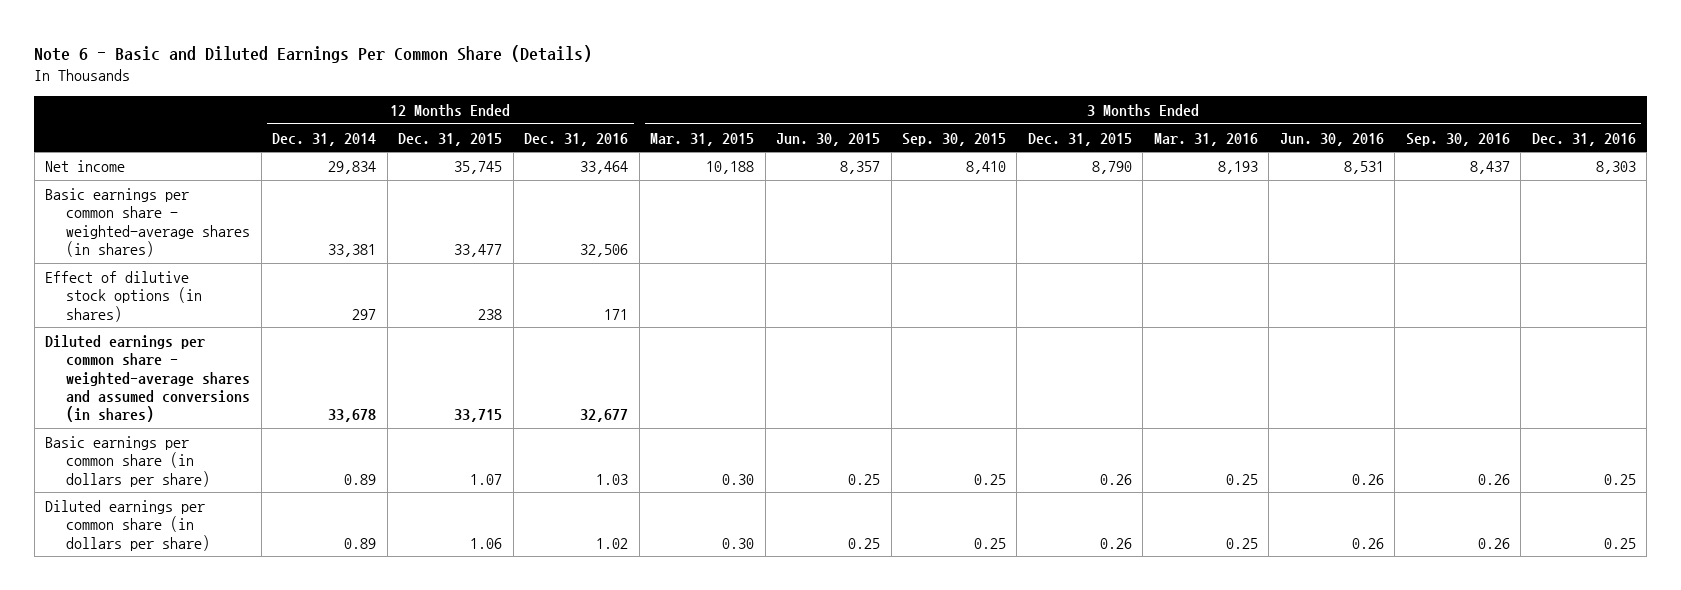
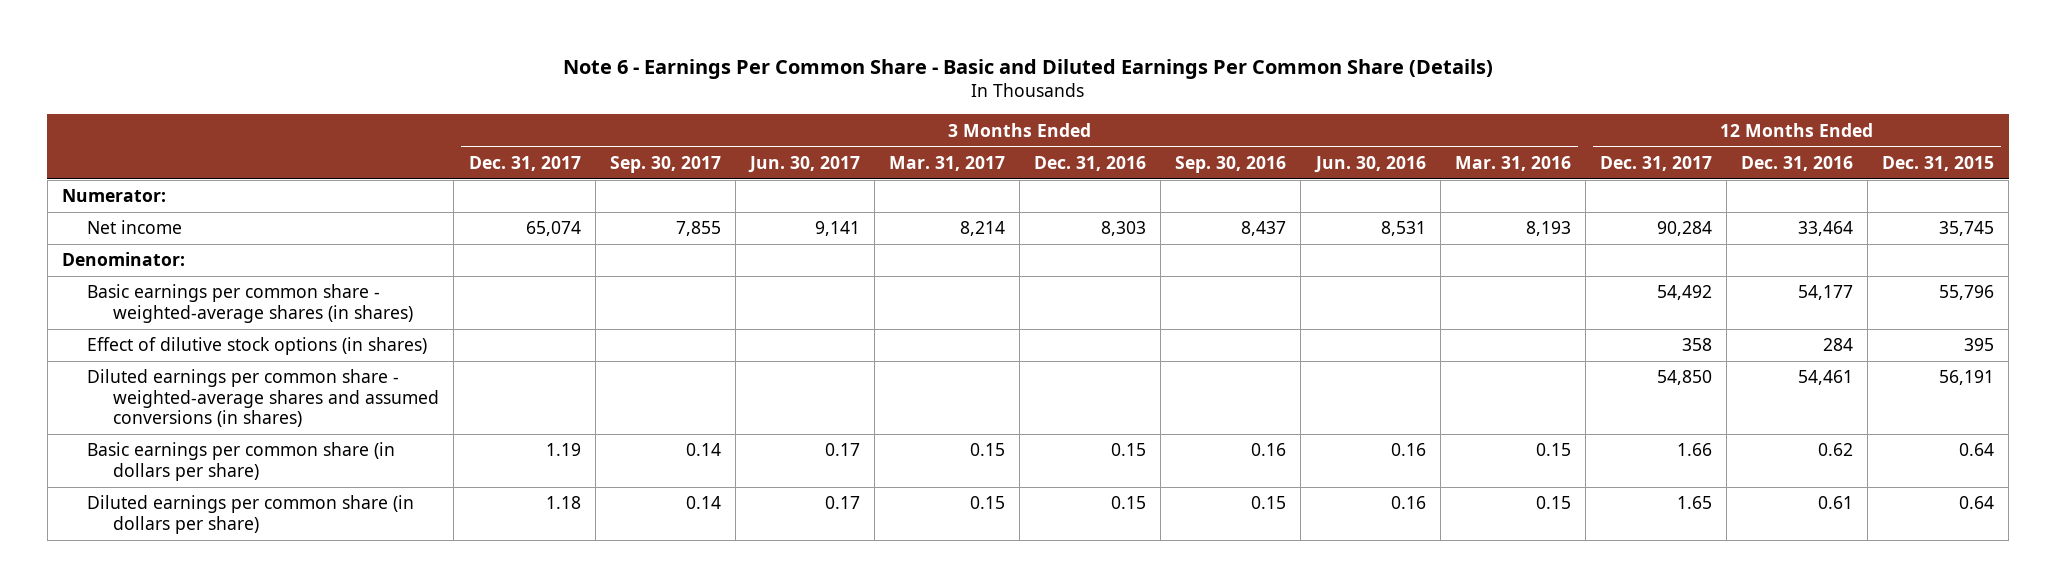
[34,44,593,63] Note 6 - Basic and Diluted Earnings Per Common Share (Details) -> [562,58,1493,79] Note 6 - Earnings Per Common Share - Basic and Diluted Earnings Per Common Share (Details)
[272,132,377,146] Dec. 31, 2014 -> none
[650,132,755,146] Mar. 31, 2015 -> none
[776,132,881,146] Jun. 30, 2015 -> none
[901,132,1006,146] Sep. 30, 2015 -> none
[1027,132,1132,146] Dec. 31, 2015 -> none
none -> [468,155,581,171] Dec. 31, 2017
none -> [609,155,721,173] Sep. 30, 2017
none -> [747,155,860,173] Jun. 30, 2017
none -> [889,155,1006,171] Mar. 31, 2017
none -> [1599,155,1712,171] Dec. 31, 2017
none -> [61,189,166,203] Numerator:
none -> [61,252,185,267] Denominator:
[454,243,503,257] 33,477 -> [1939,285,1995,301] 55,796
[580,243,629,257] 32,506 -> [1798,285,1854,301] 54,177
[478,308,503,320] 238 -> [1964,338,1995,352] 395
[604,308,629,320] 171 -> [1823,338,1854,352] 284
[454,409,503,423] 33,715 -> [1939,370,1995,386] 56,191
[580,409,629,423] 32,677 -> [1798,370,1854,386] 54,461
[470,473,503,485] 1.07 -> [1959,443,1995,457] 0.64
[596,473,629,485] 1.03 -> [1818,443,1854,457] 0.62
[1225,473,1258,485] 0.25 -> [1535,443,1571,457] 0.15
[1351,473,1384,485] 0.26 -> [1390,443,1426,457] 0.16
[1477,473,1510,485] 0.26 -> [1251,443,1287,457] 0.16
[1603,473,1636,485] 0.25 -> [1111,443,1147,457] 0.15
[470,537,503,549] 1.06 -> [1959,496,1995,510] 0.64
[596,537,629,549] 1.02 -> [1818,496,1854,510] 0.61
[1225,537,1258,549] 0.25 -> [1535,496,1571,510] 0.15
[1351,537,1384,549] 0.26 -> [1390,496,1426,510] 0.16
[1477,537,1510,549] 0.26 -> [1251,496,1287,510] 0.15
[1603,537,1636,549] 0.25 -> [1111,496,1147,510] 0.15

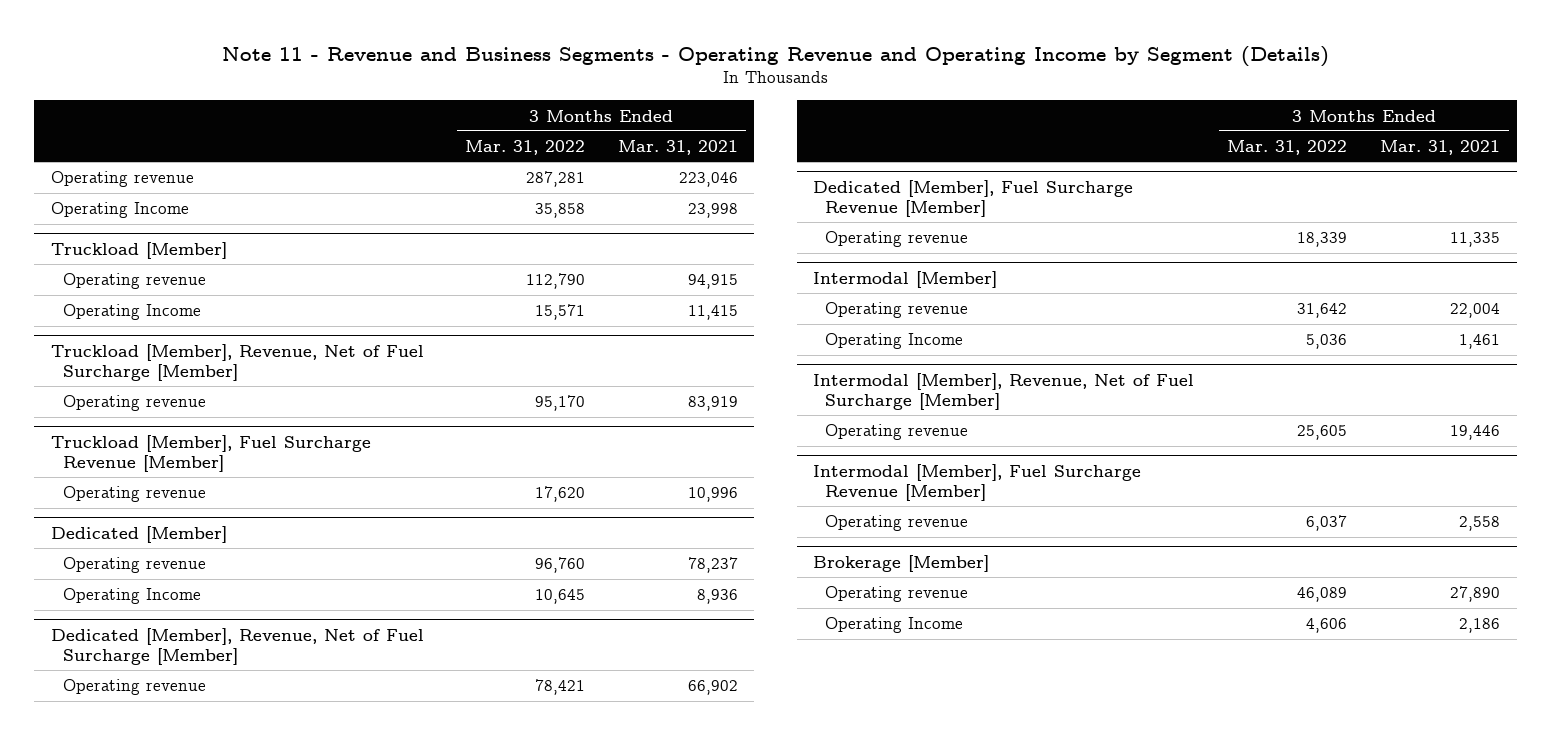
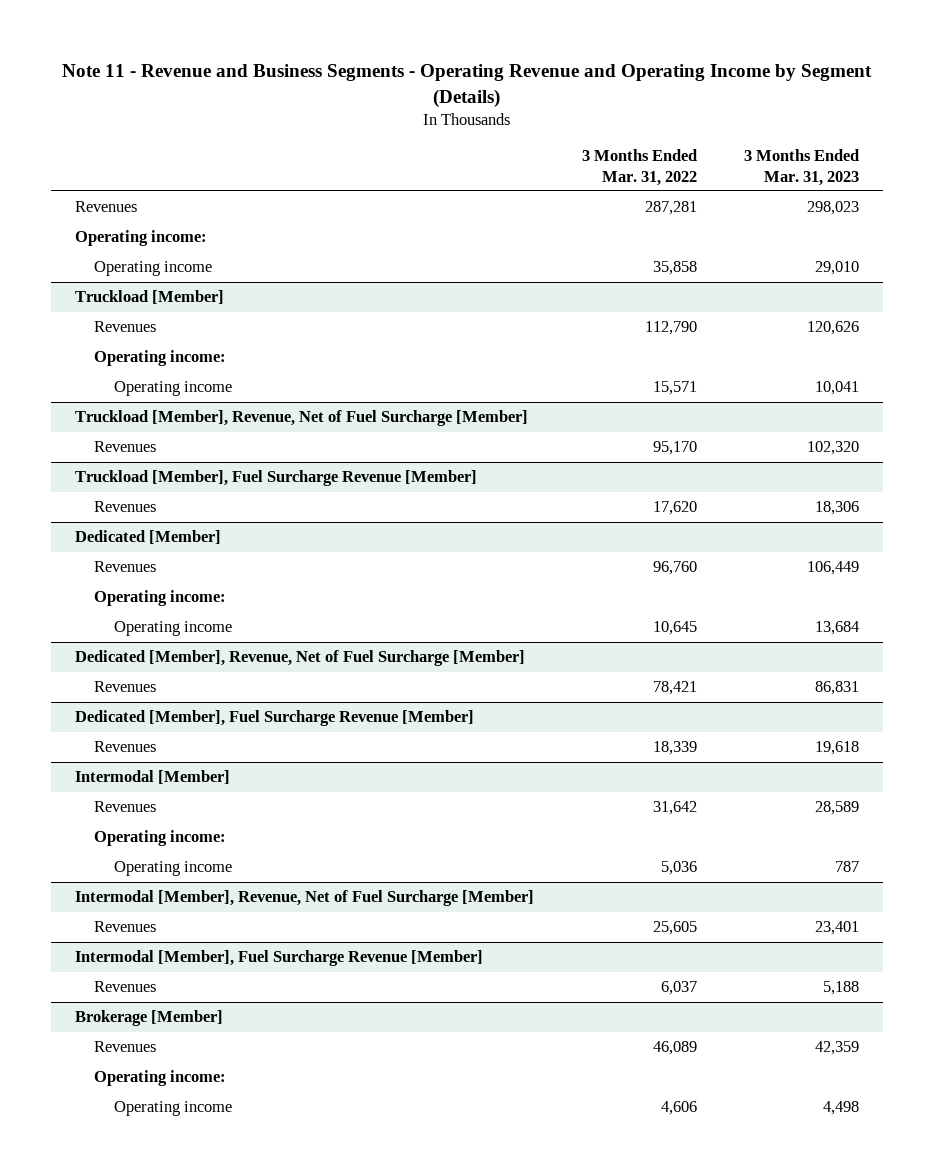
[617,140,738,156] Mar. 31, 2021 -> none
none -> [743,149,859,186] 3 Months Ended Mar. 31, 2023
[50,171,194,188] Operating revenue -> [75,201,138,213] Revenues
none -> [75,230,208,247] Operating income:
[50,202,189,219] Operating Income -> [94,261,213,277] Operating income
[62,273,206,290] Operating revenue -> [94,321,157,333] Revenues
none -> [94,350,227,367] Operating income:
[62,304,201,321] Operating Income -> [113,381,232,397] Operating income
[62,395,206,412] Operating revenue -> [94,441,157,453] Revenues
[62,486,206,503] Operating revenue -> [94,501,157,513] Revenues
[62,557,206,574] Operating revenue -> [94,561,157,573] Revenues
none -> [94,590,227,607] Operating income:
[62,588,201,605] Operating Income -> [113,621,232,637] Operating income
[62,679,206,696] Operating revenue -> [94,681,157,693] Revenues
[825,231,969,248] Operating revenue -> [94,741,157,753] Revenues
[825,302,969,319] Operating revenue -> [94,801,157,813] Revenues
none -> [94,830,227,847] Operating income:
[825,333,964,350] Operating Income -> [113,861,232,877] Operating income
[825,424,969,441] Operating revenue -> [94,921,157,933] Revenues
[825,515,969,532] Operating revenue -> [94,981,157,993] Revenues
[825,586,969,603] Operating revenue -> [94,1041,157,1053] Revenues
none -> [94,1070,227,1087] Operating income:
[825,617,964,634] Operating Income -> [113,1101,232,1117] Operating income

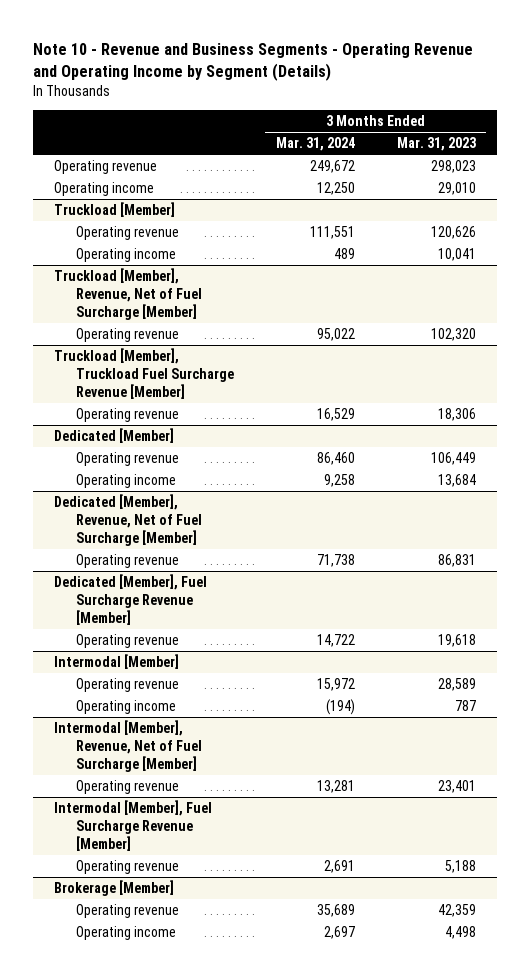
[62,64,873,108] Note 11 - Revenue and Business Segments - Operating Revenue and Operating Income by Segment (Details) -> [33,43,474,82] Note 10 - Revenue and Business Segments - Operating Revenue and Operating Income by Segment (Details)
[581,149,697,186] 3 Months Ended Mar. 31, 2022 -> none
none -> [275,137,355,152] Mar. 31, 2024
[75,230,208,247] Operating income: -> none
[75,201,138,213] Revenues -> [54,160,158,175] Operating revenue
[94,350,227,367] Operating income: -> none
[94,321,157,333] Revenues -> [75,226,179,241] Operating revenue
[94,441,157,453] Revenues -> [75,328,179,343] Operating revenue
[75,470,478,487] Truckload [Member], Fuel Surcharge Revenue [Member] -> [54,348,234,399] Truckload [Member], Truckload Fuel Surcharge Revenue [Member]
[94,501,157,513] Revenues -> [75,408,179,423] Operating revenue
[94,590,227,607] Operating income: -> none
[94,561,157,573] Revenues -> [75,452,179,467] Operating revenue
[94,681,157,693] Revenues -> [75,554,179,569] Operating revenue
[94,741,157,753] Revenues -> [75,634,179,649] Operating revenue
[94,830,227,847] Operating income: -> none
[94,801,157,813] Revenues -> [75,678,179,693] Operating revenue
[94,921,157,933] Revenues -> [75,780,179,795] Operating revenue
[94,981,157,993] Revenues -> [75,860,179,875] Operating revenue
[94,1070,227,1087] Operating income: -> none
[94,1041,157,1053] Revenues -> [75,904,179,919] Operating revenue

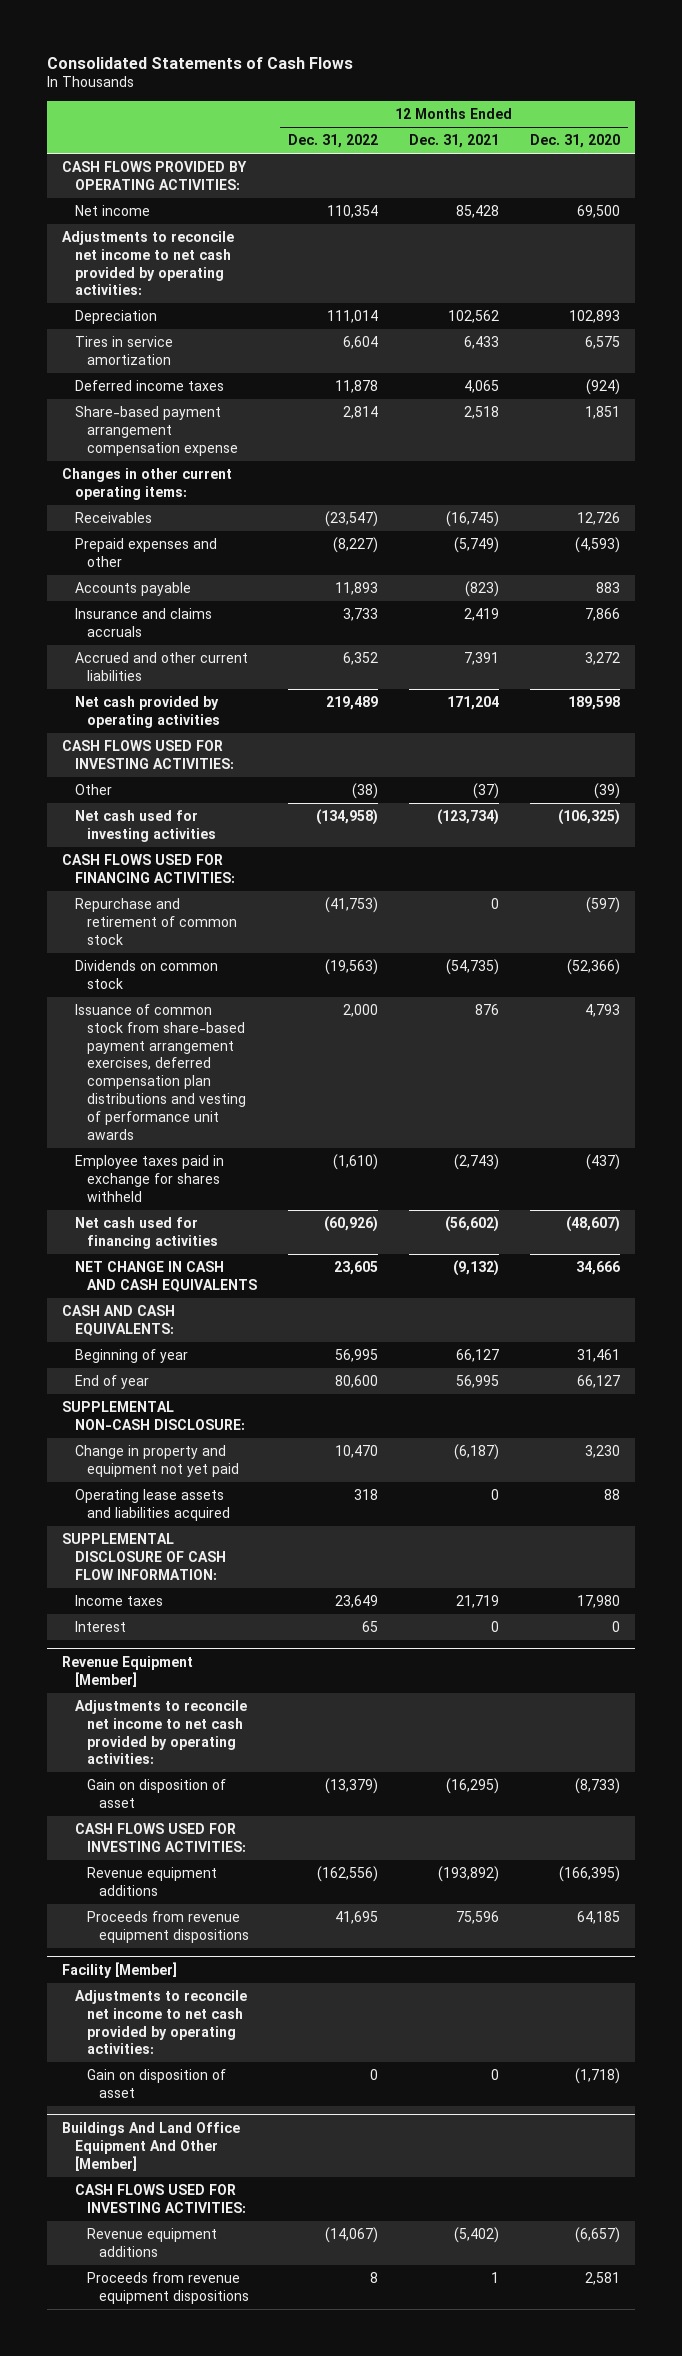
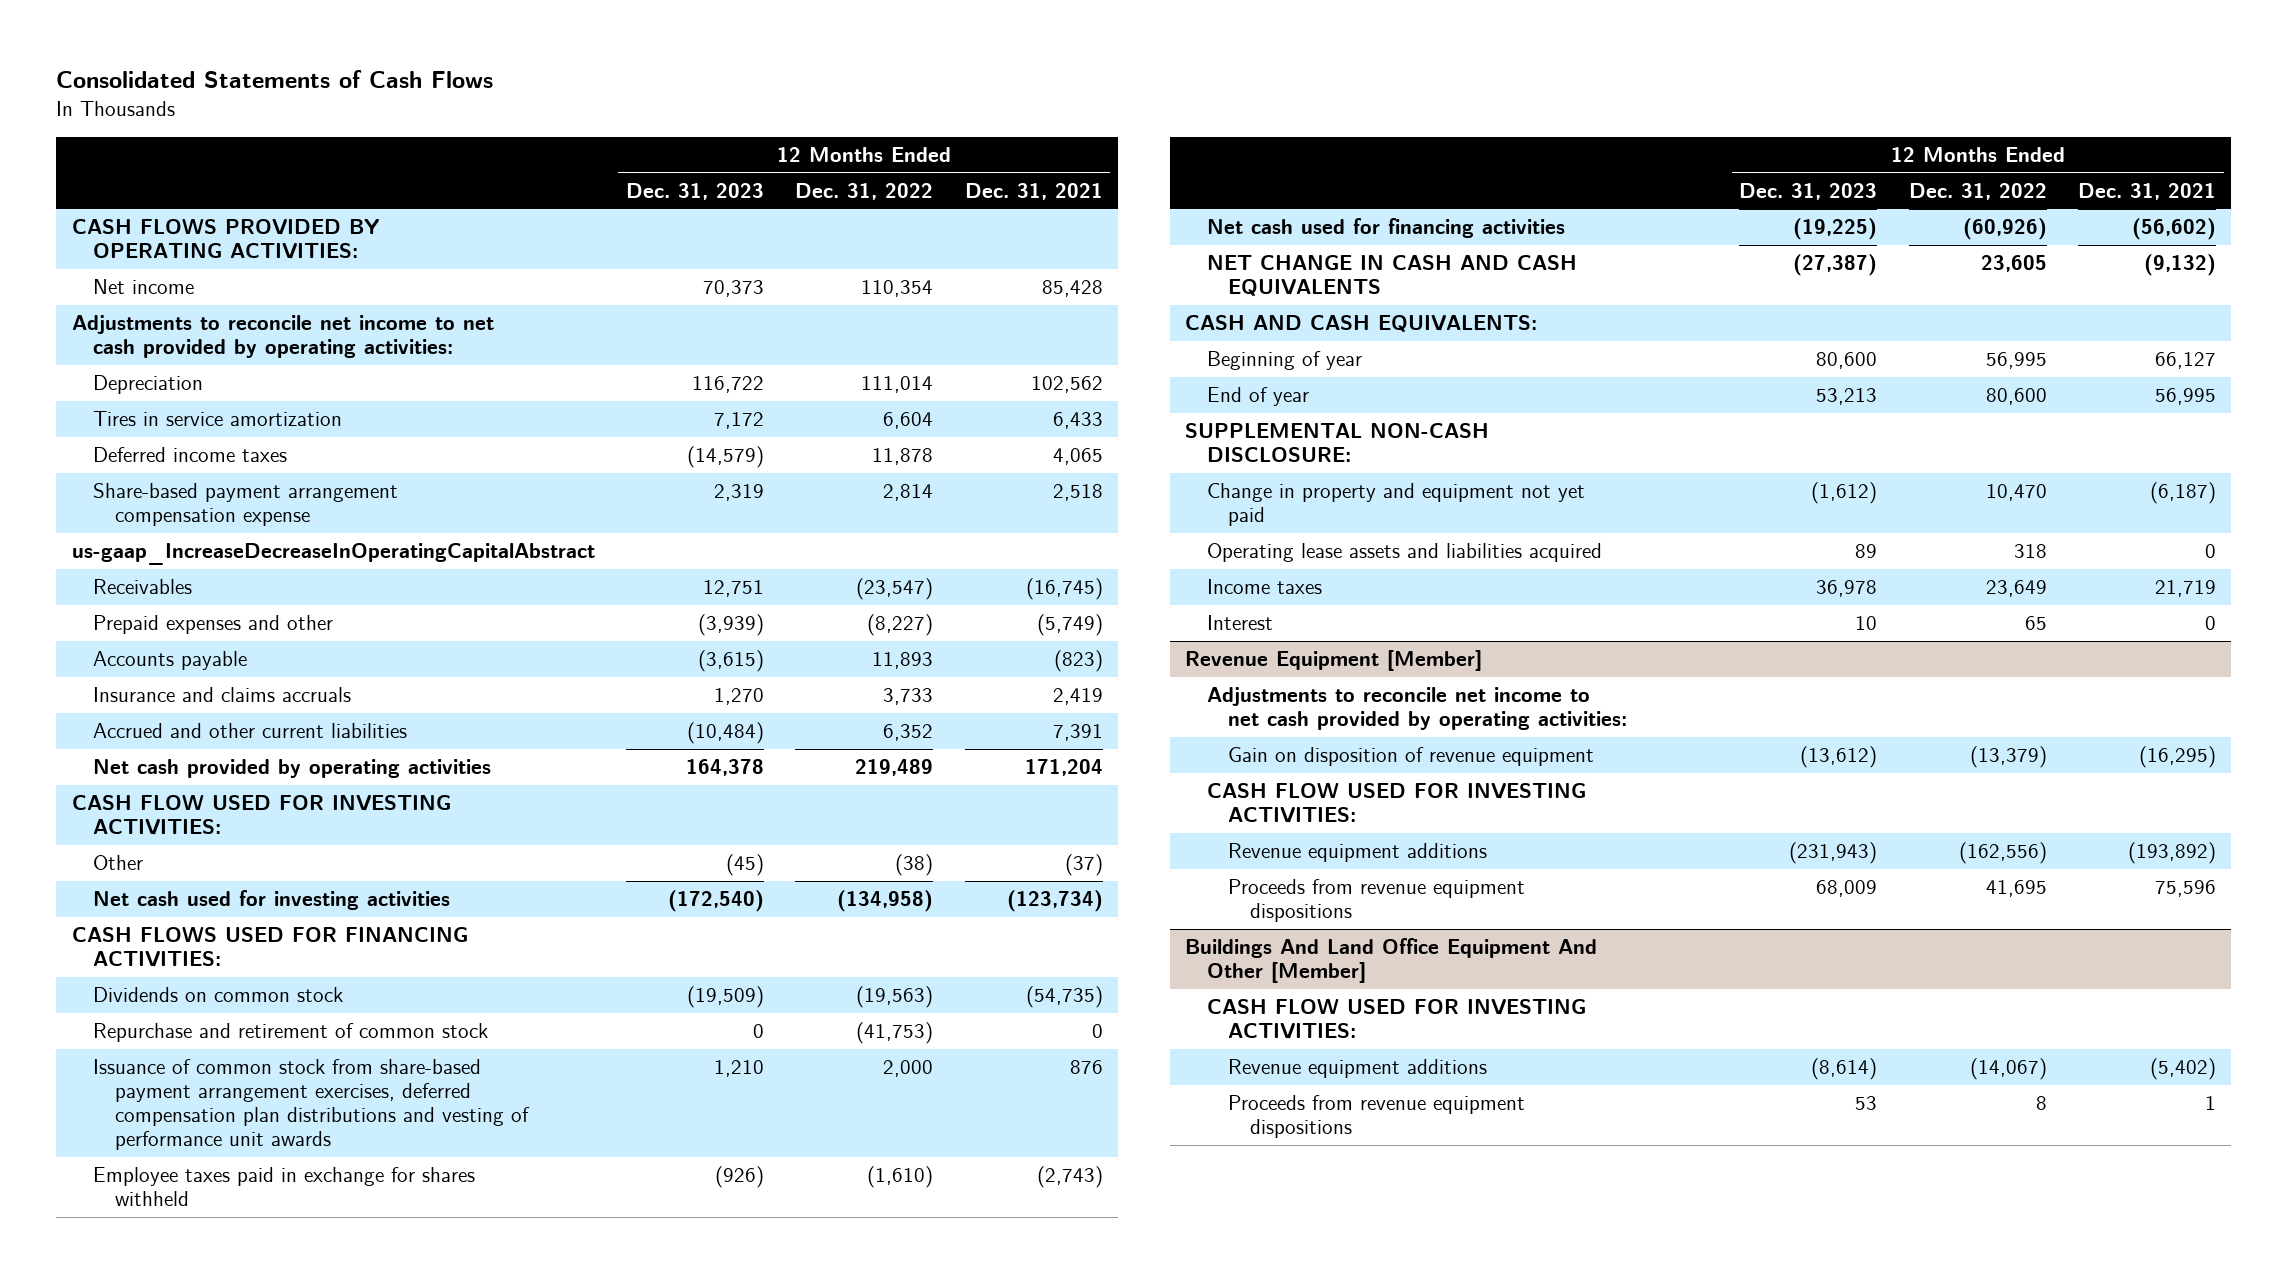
[529,134,620,149] Dec. 31, 2020 -> none
none -> [626,182,765,200] Dec. 31, 2023
[62,467,233,500] Changes in other current operating items: -> [72,543,596,566] us-gaap_IncreaseDecreaseInOperatingCapitalAbstract
[62,739,234,769] CASH FLOWS USED FOR INVESTING ACTIVITIES: -> [72,795,452,836] CASH FLOW USED FOR INVESTING ACTIVITIES:
[74,897,237,945] Repurchase and retirement of common stock -> [93,1023,489,1043] Repurchase and retirement of common stock
[62,1532,226,1580] SUPPLEMENTAL DISCLOSURE OF CASH FLOW INFORMATION: -> none
[86,1778,226,1808] Gain on disposition of asset -> [1228,747,1595,767] Gain on disposition of revenue equipment
[74,1822,246,1852] CASH FLOWS USED FOR INVESTING ACTIVITIES: -> [1206,783,1586,824] CASH FLOW USED FOR INVESTING ACTIVITIES:
[62,1961,178,1978] Facility [Member] -> none
[74,1989,247,2055] Adjustments to reconcile net income to net cash provided by operating activities: -> none
[86,2068,226,2098] Gain on disposition of asset -> none
[74,2183,246,2213] CASH FLOWS USED FOR INVESTING ACTIVITIES: -> [1206,999,1586,1040] CASH FLOW USED FOR INVESTING ACTIVITIES:

